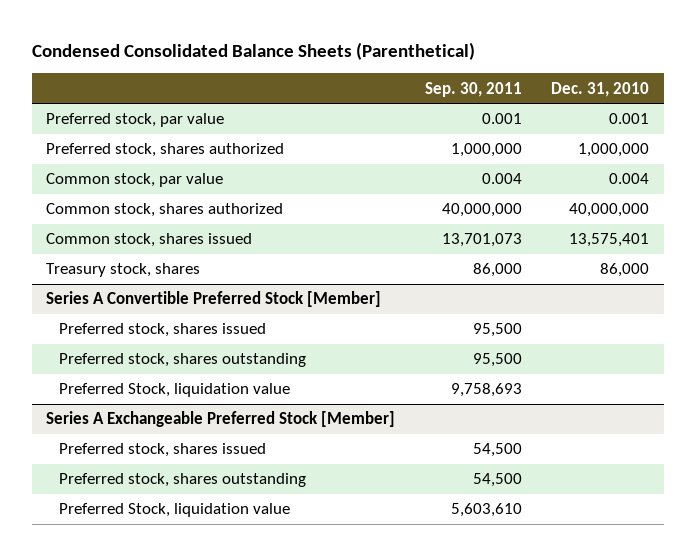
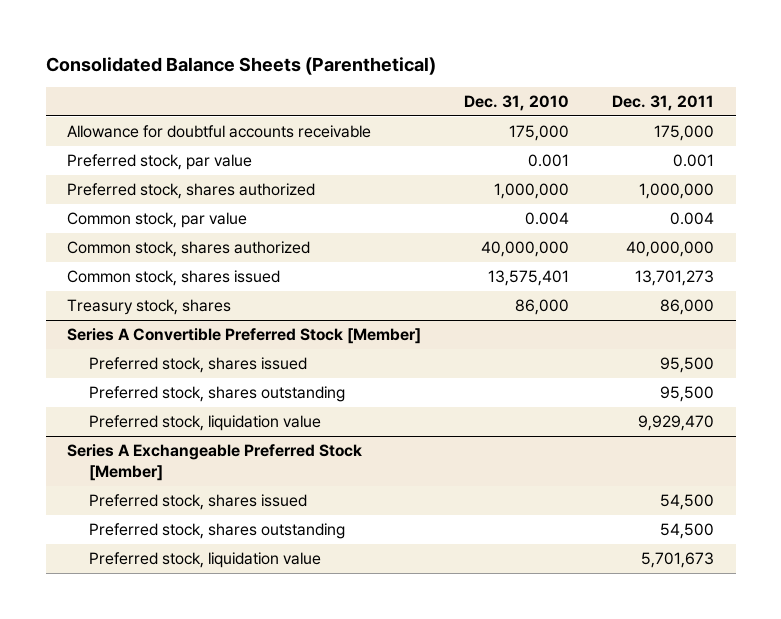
[31,41,475,60] Condensed Consolidated Balance Sheets (Parenthetical) -> [45,56,436,75] Consolidated Balance Sheets (Parenthetical)
[424,81,522,97] Sep. 30, 2011 -> none
none -> [612,95,715,112] Dec. 31, 2011
none -> [67,125,372,139] Allowance for doubtful accounts receivable
[58,383,290,398] Preferred Stock, liquidation value -> [89,415,322,432] Preferred stock, liquidation value
[58,503,290,518] Preferred Stock, liquidation value -> [89,552,322,569] Preferred stock, liquidation value

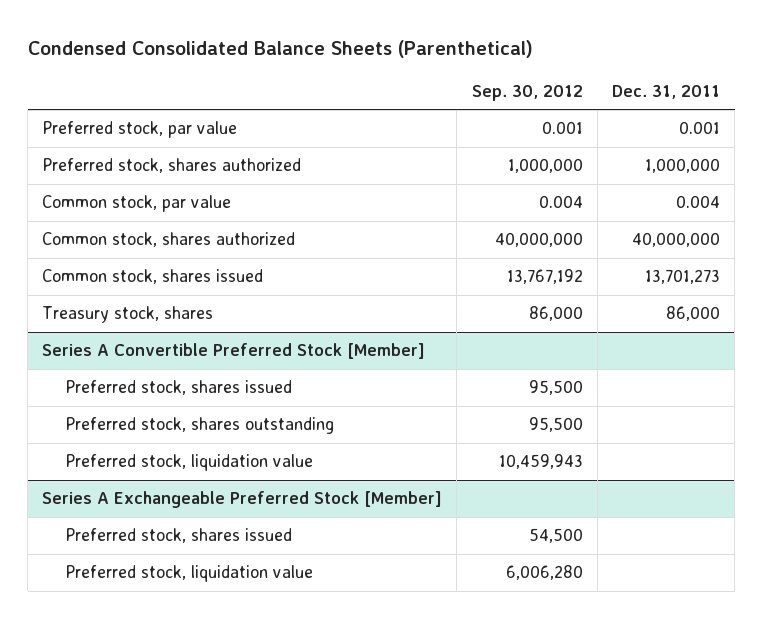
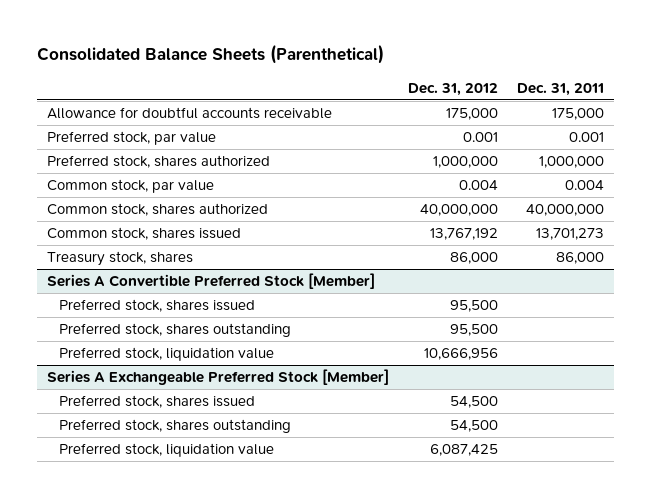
[27,39,533,58] Condensed Consolidated Balance Sheets (Parenthetical) -> [37,44,385,65] Consolidated Balance Sheets (Parenthetical)
[471,84,583,101] Sep. 30, 2012 -> none
none -> [407,82,498,96] Dec. 31, 2012
none -> [46,107,332,120] Allowance for doubtful accounts receivable
none -> [58,419,291,434] Preferred stock, shares outstanding

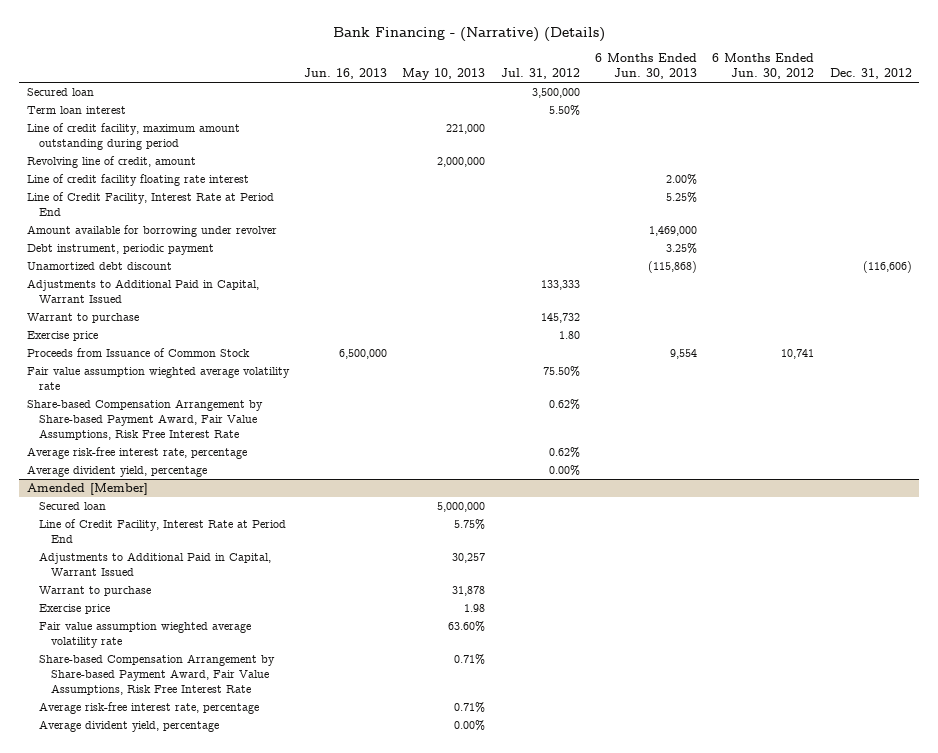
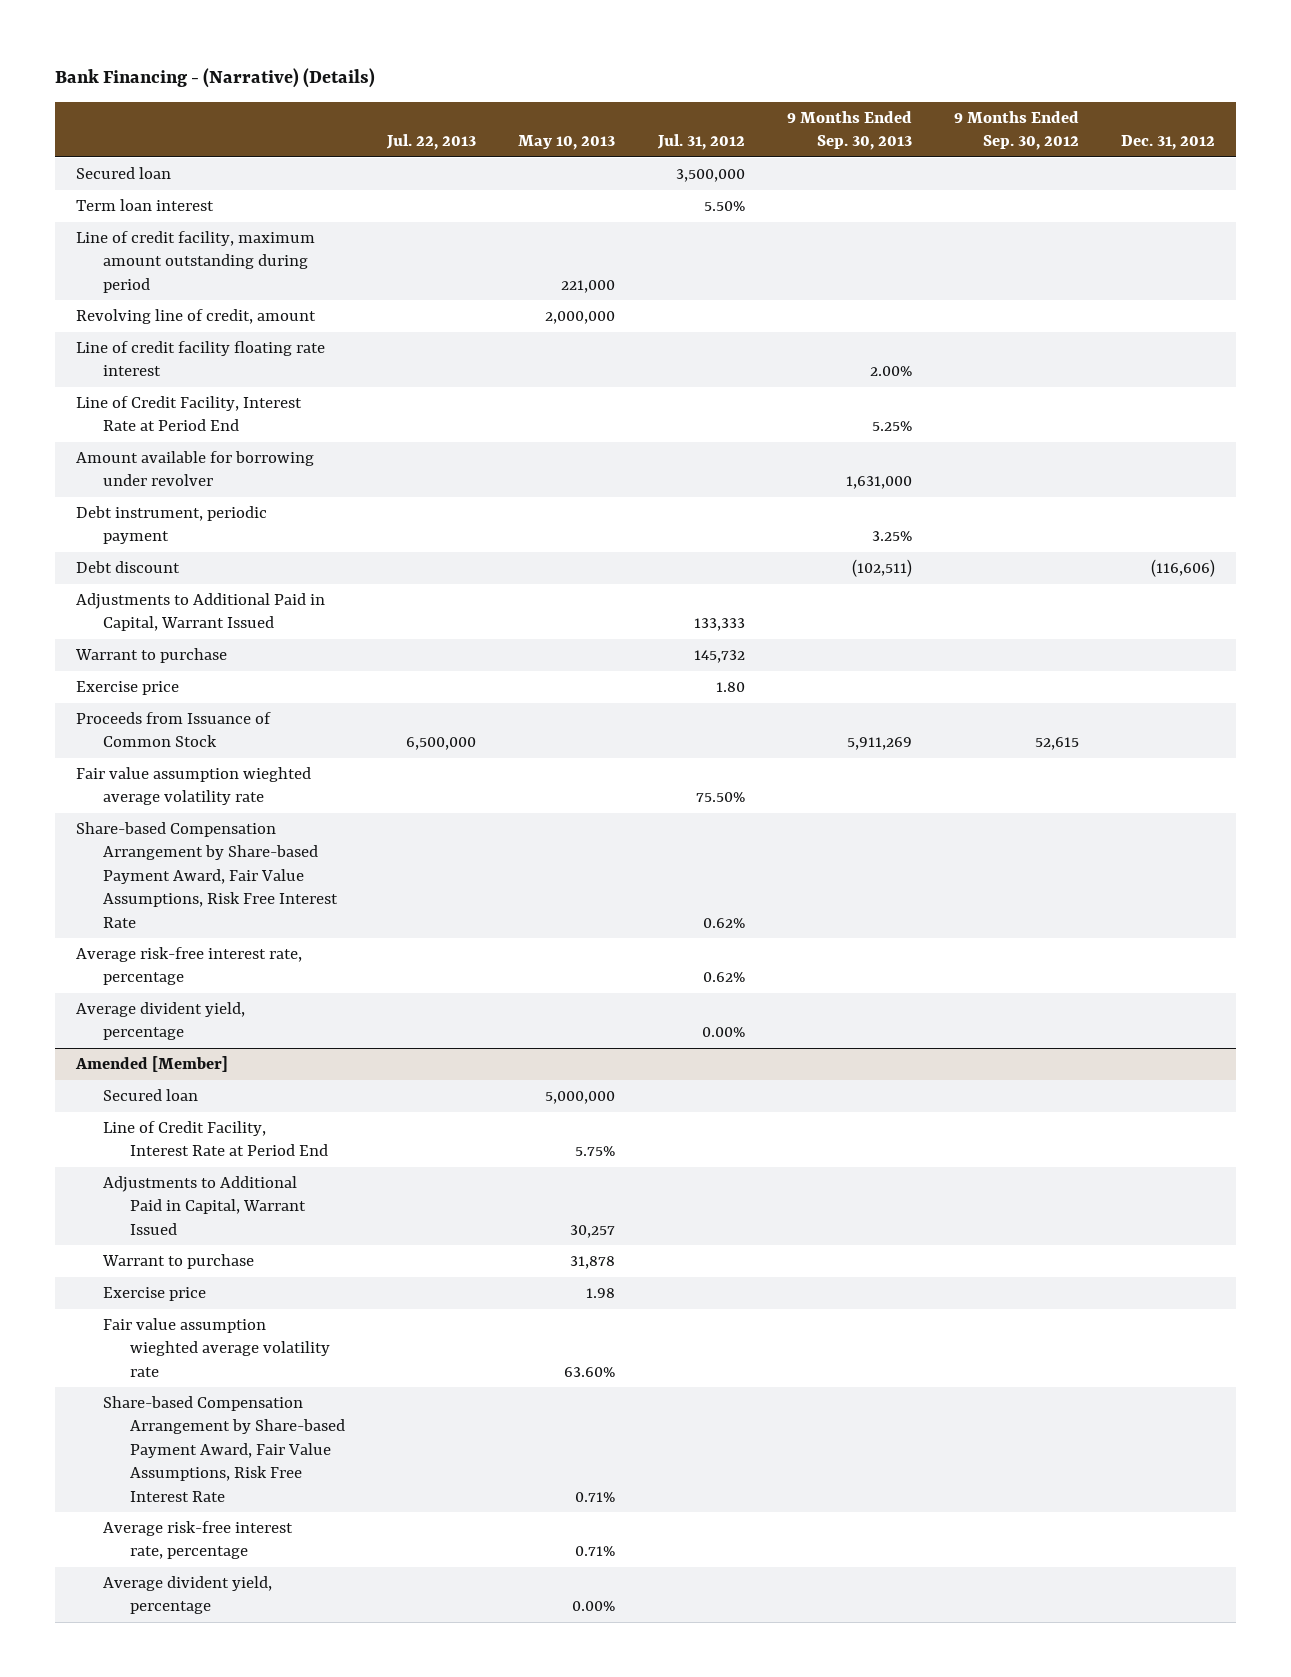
[304,67,388,79] Jun. 16, 2013 -> none
[595,53,698,79] 6 Months Ended Jun. 30, 2013 -> none
[712,53,815,79] 6 Months Ended Jun. 30, 2012 -> none
none -> [386,134,477,151] Jul. 22, 2013
none -> [786,110,912,151] 9 Months Ended Sep. 30, 2013
none -> [954,110,1080,151] 9 Months Ended Sep. 30, 2012
[26,262,172,271] Unamortized debt discount -> [75,561,180,574] Debt discount

